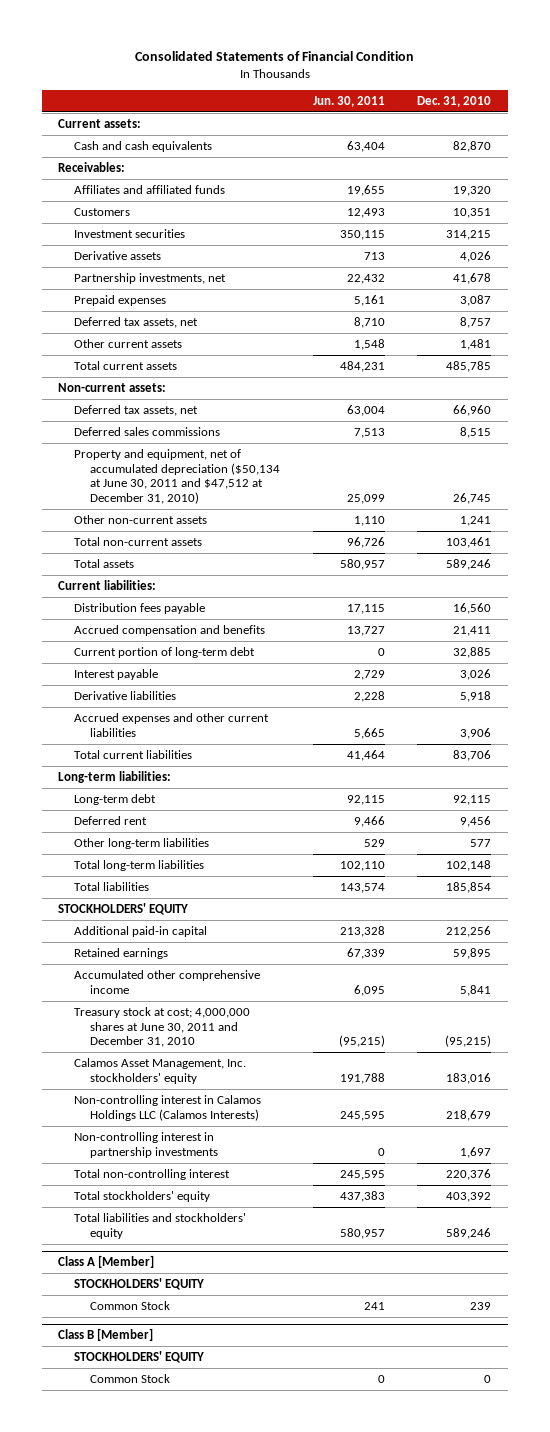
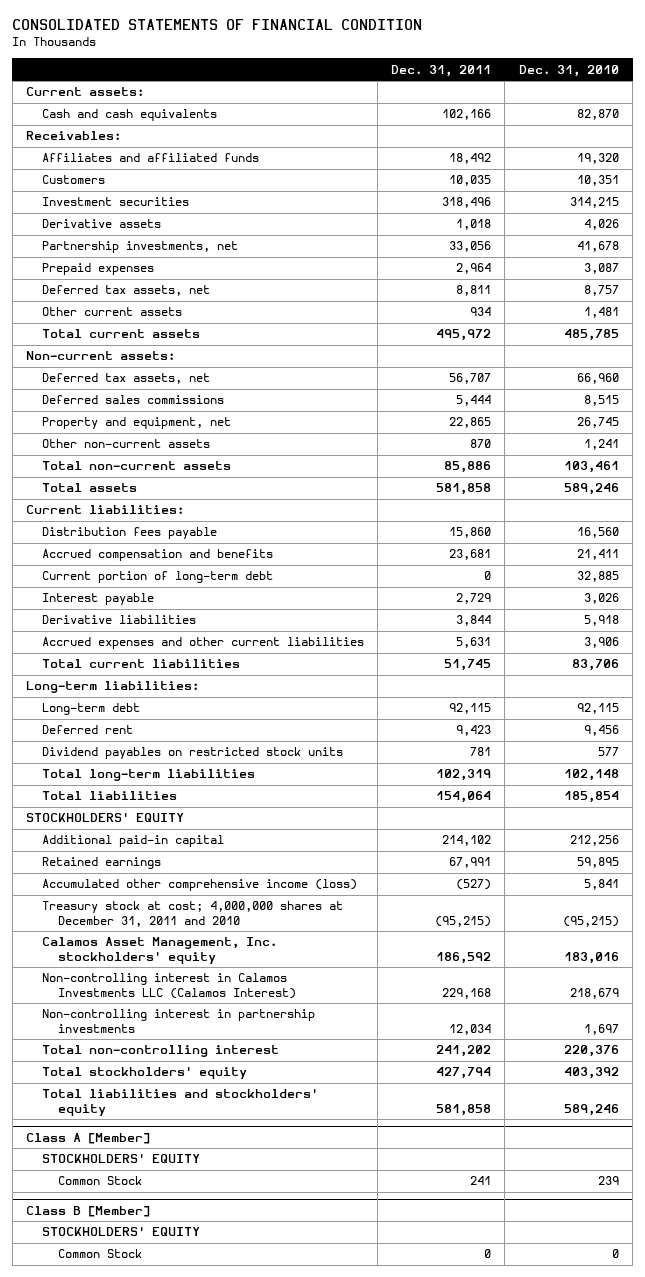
[134,50,414,61] Consolidated Statements of Financial Condition -> [12,19,423,31] CONSOLIDATED STATEMENTS OF FINANCIAL CONDITION
[312,96,385,108] Jun. 30, 2011 -> none
none -> [391,64,492,77] Dec. 31, 2011
[74,449,280,504] Property and equipment, net of accumulated depreciation ($50,134 at June 30, 2011 and $47,512 at December 31, 2010) -> [41,417,231,430] Property and equipment, net
[74,838,210,850] Other long-term liabilities -> [41,747,343,760] Dividend payables on restricted stock units
[74,970,261,994] Accumulated other comprehensive income -> [41,879,357,892] Accumulated other comprehensive income (loss)
[74,1007,251,1048] Treasury stock at cost; 4,000,000 shares at June 30, 2011 and December 31, 2010 -> [41,901,343,927] Treasury stock at cost; 4,000,000 shares at December 31, 2011 and 2010
[74,1095,262,1121] Non-controlling interest in Calamos Holdings LLC (Calamos Interests) -> [41,973,296,999] Non-controlling interest in Calamos Investments LLC (Calamos Interest)

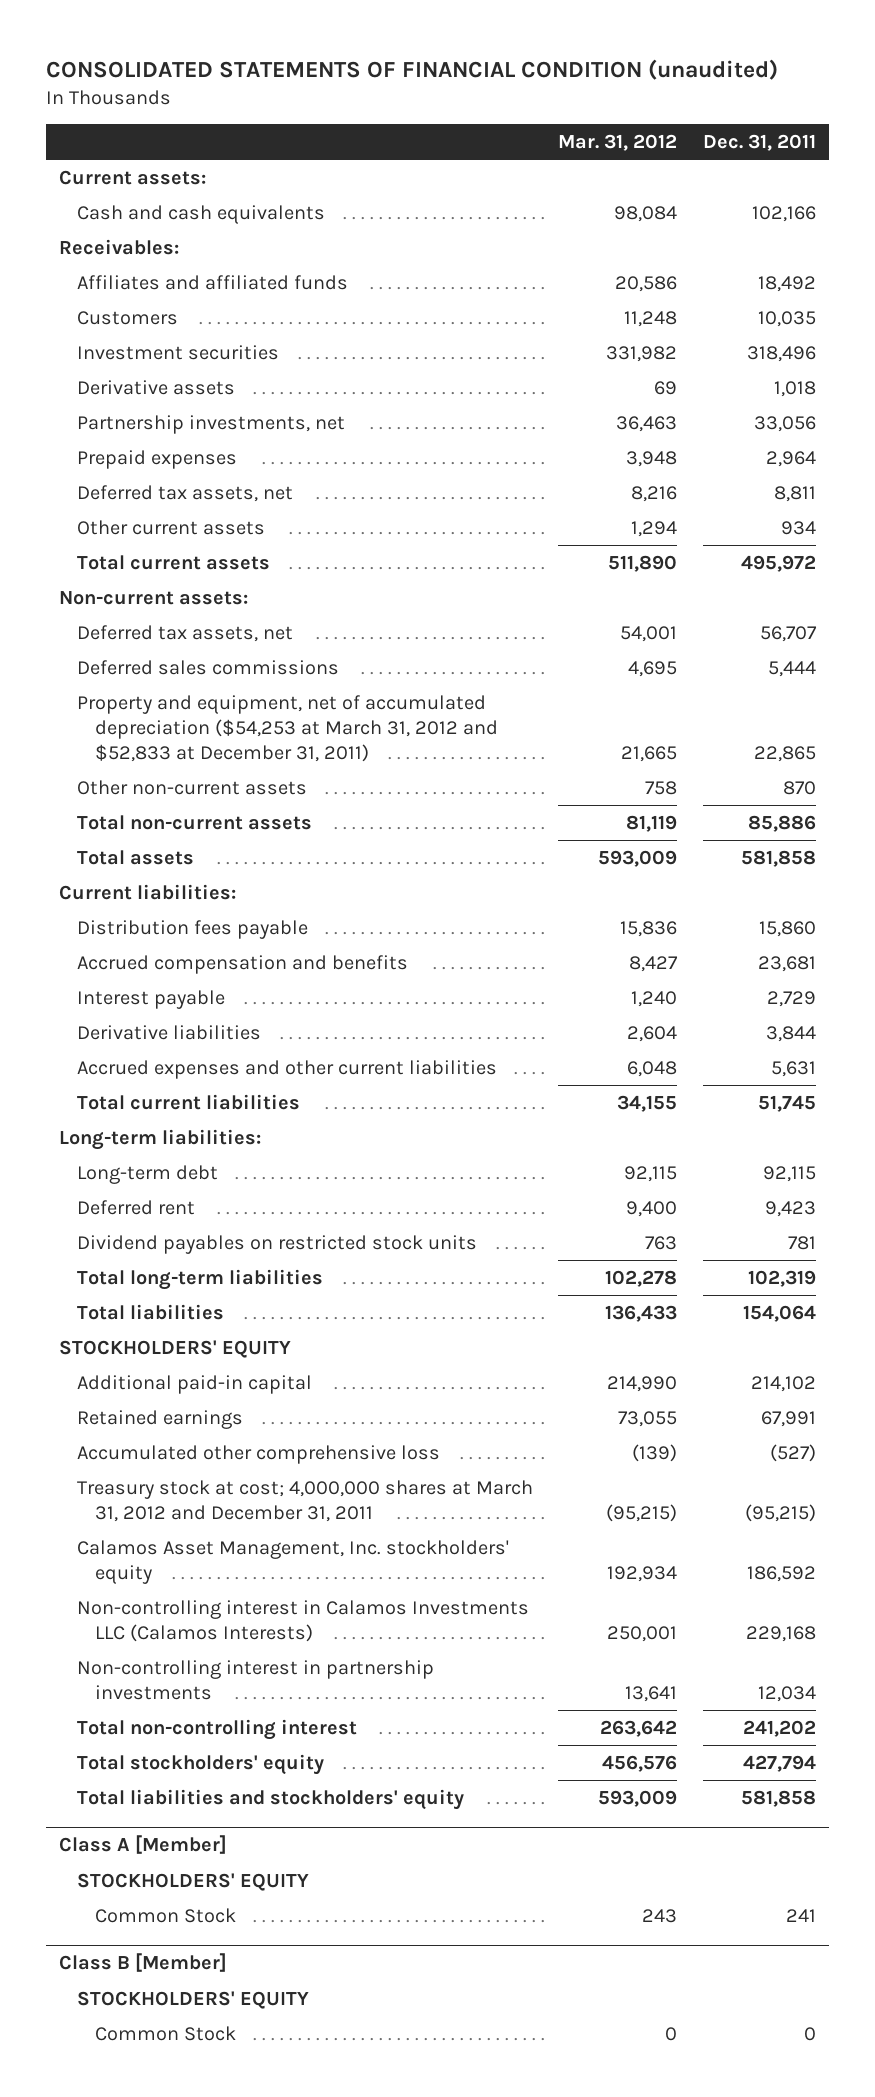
[12,19,423,31] CONSOLIDATED STATEMENTS OF FINANCIAL CONDITION -> [46,59,779,81] CONSOLIDATED STATEMENTS OF FINANCIAL CONDITION (unaudited)
[518,64,619,77] Dec. 31, 2010 -> none
none -> [558,133,678,151] Mar. 31, 2012
[41,417,231,430] Property and equipment, net -> [76,694,498,763] Property and equipment, net of accumulated depreciation ($54,253 at March 31, 2012 and $52,833 at December 31, 2011)
[41,571,273,584] Current portion of long-term debt -> none
[41,879,357,892] Accumulated other comprehensive income (loss) -> [76,1444,440,1464] Accumulated other comprehensive loss
[41,901,343,927] Treasury stock at cost; 4,000,000 shares at December 31, 2011 and 2010 -> [76,1479,533,1523] Treasury stock at cost; 4,000,000 shares at March 31, 2012 and December 31, 2011
[41,973,296,999] Non-controlling interest in Calamos Investments LLC (Calamos Interest) -> [76,1599,529,1643] Non-controlling interest in Calamos Investments LLC (Calamos Interests)

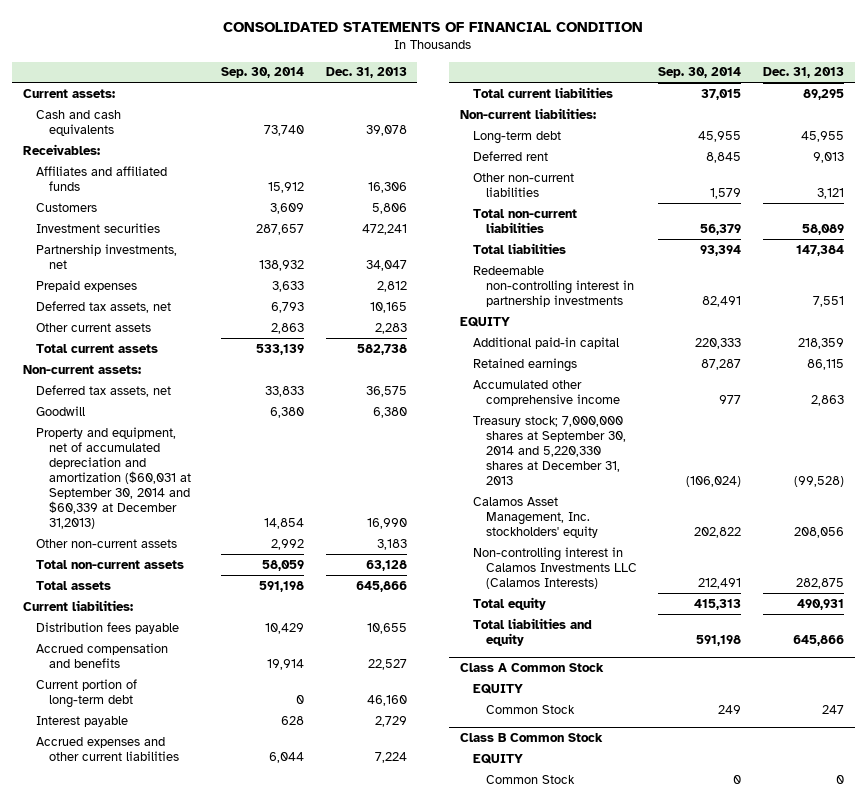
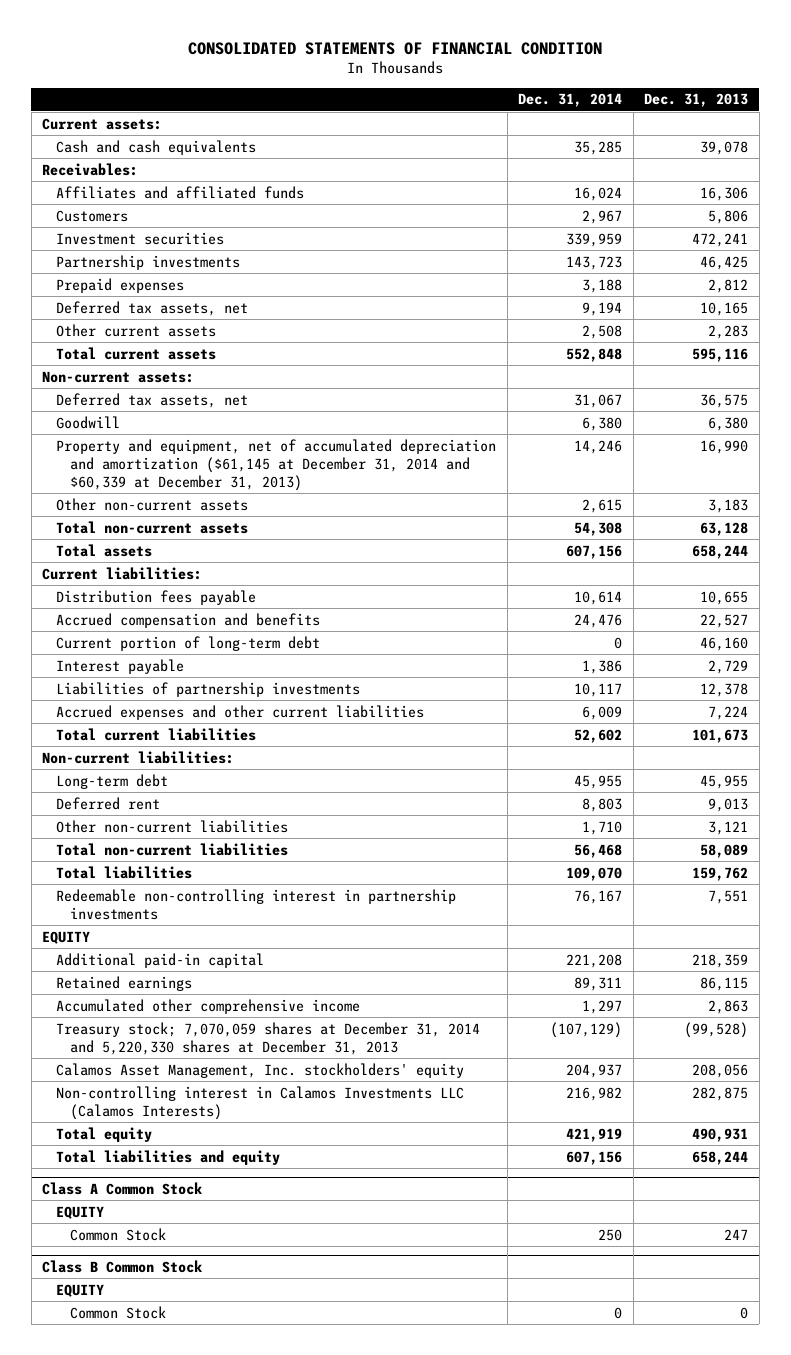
[221,67,305,79] Sep. 30, 2014 -> none
none -> [518,93,623,108] Dec. 31, 2014
[35,243,177,269] Partnership investments, net -> [55,254,240,270] Partnership investments
[365,259,407,271] 34,047 -> [700,255,749,270] 46,425
[356,343,407,355] 582,738 -> [692,347,749,362] 595,116
[35,426,191,530] Property and equipment, net of accumulated depreciation and amortization ($60,031 at September 30, 2014 and $60,339 at December 31,2013) -> [55,438,496,491] Property and equipment, net of accumulated depreciation and amortization ($61,145 at December 31, 2014 and $60,339 at December 31, 2013)
[355,580,407,592] 645,866 -> [692,544,749,559] 658,244
none -> [55,681,360,697] Liabilities of partnership investments
[802,88,844,100] 89,295 -> [692,728,749,743] 101,673
[795,244,844,256] 147,384 -> [692,866,749,881] 159,762
[472,415,626,485] Treasury stock; 7,000,000 shares at September 30, 2014 and 5,220,330 shares at December 31, 2013 -> [55,1021,480,1055] Treasury stock; 7,070,059 shares at December 31, 2014 and 5,220,330 shares at December 31, 2013
[792,634,844,646] 645,866 -> [692,1150,749,1165] 658,244

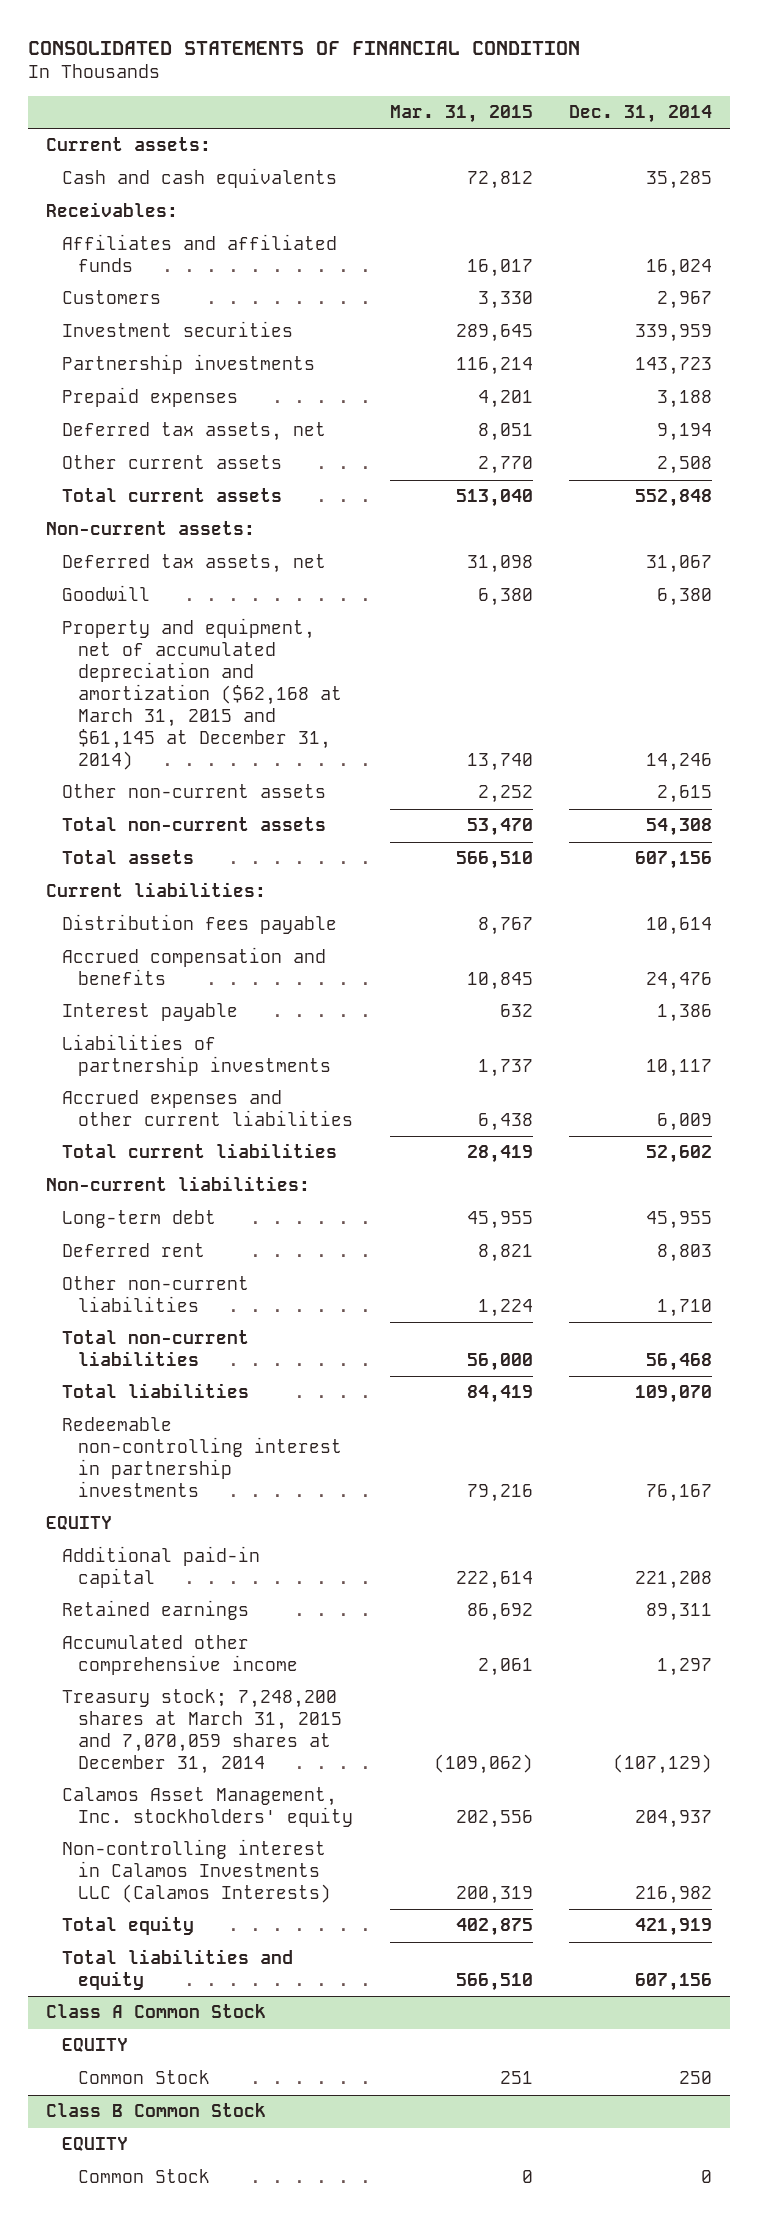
[644,93,749,108] Dec. 31, 2013 -> none
none -> [389,105,533,124] Mar. 31, 2015
[55,438,496,491] Property and equipment, net of accumulated depreciation and amortization ($61,145 at December 31, 2014 and $60,339 at December 31, 2013) -> [62,618,343,770] Property and equipment, net of accumulated depreciation and amortization ($62,168 at March 31, 2015 and $61,145 at December 31, 2014)
[55,635,320,651] Current portion of long-term debt -> none
[55,1021,480,1055] Treasury stock; 7,070,059 shares at December 31, 2014 and 5,220,330 shares at December 31, 2013 -> [62,1689,343,1775] Treasury stock; 7,248,200 shares at March 31, 2015 and 7,070,059 shares at December 31, 2014

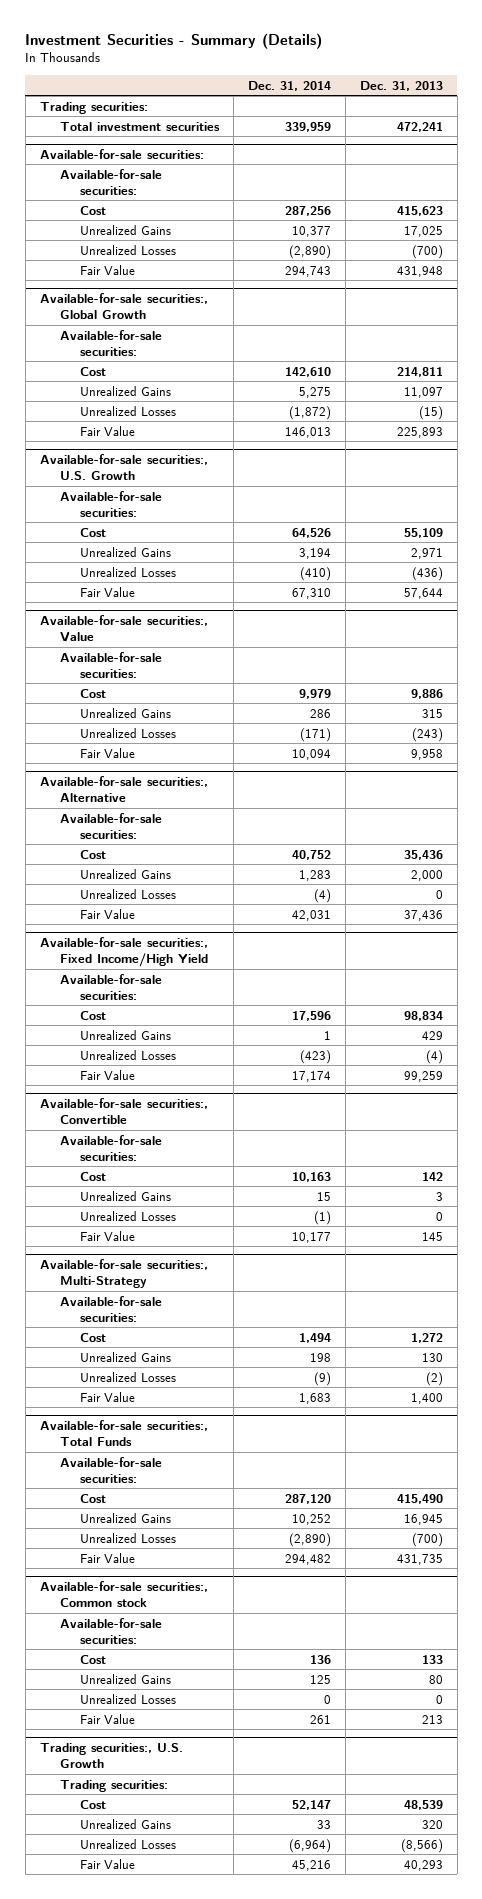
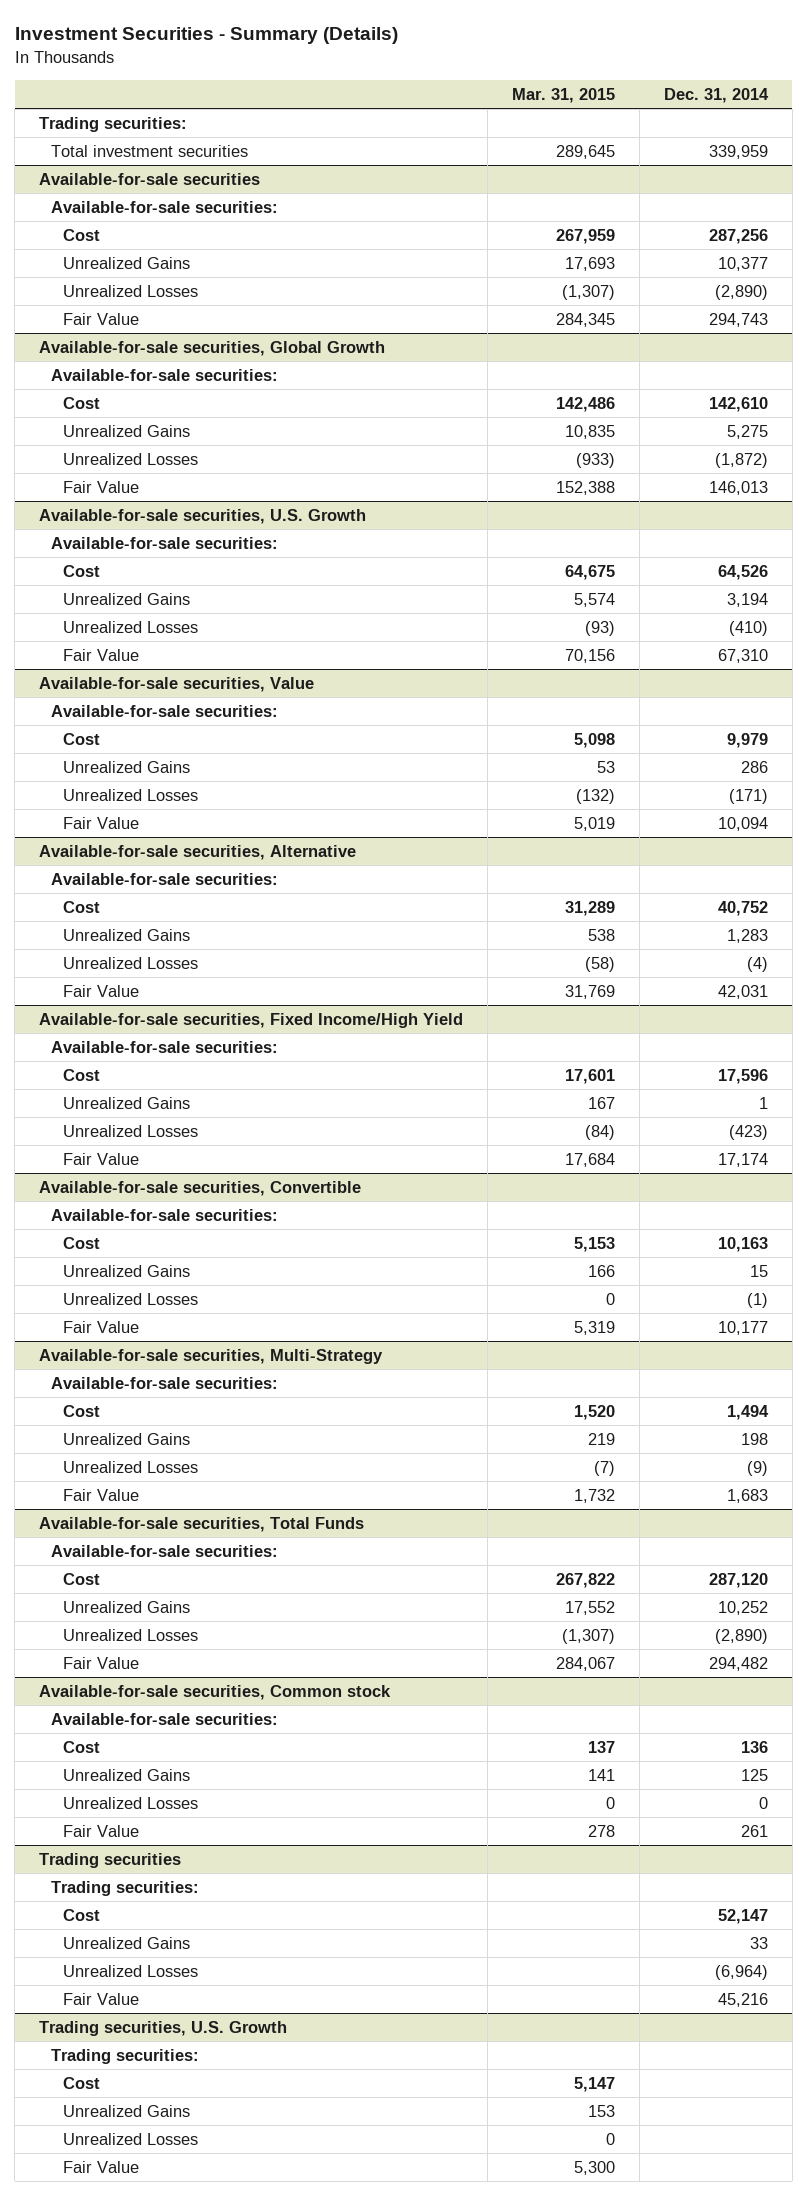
[359,80,443,91] Dec. 31, 2013 -> none
none -> [511,87,615,103] Mar. 31, 2015
[39,148,204,159] Available-for-sale securities: -> [38,172,260,185] Available-for-sale securities
[39,292,208,319] Available-for-sale securities:, Global Growth -> [38,340,385,356] Available-for-sale securities, Global Growth
[39,453,208,480] Available-for-sale securities:, U.S. Growth -> [38,508,366,524] Available-for-sale securities, U.S. Growth
[39,614,208,642] Available-for-sale securities:, Value -> [38,676,314,692] Available-for-sale securities, Value
[39,775,208,802] Available-for-sale securities:, Alternative -> [38,844,356,860] Available-for-sale securities, Alternative
[39,936,208,967] Available-for-sale securities:, Fixed Income/High Yield -> [38,1012,463,1028] Available-for-sale securities, Fixed Income/High Yield
[39,1097,208,1124] Available-for-sale securities:, Convertible -> [38,1180,361,1196] Available-for-sale securities, Convertible
[39,1258,208,1288] Available-for-sale securities:, Multi-Strategy -> [38,1348,383,1364] Available-for-sale securities, Multi-Strategy
[39,1419,208,1446] Available-for-sale securities:, Total Funds -> [38,1516,364,1532] Available-for-sale securities, Total Funds
[39,1580,208,1607] Available-for-sale securities:, Common stock -> [38,1684,391,1700] Available-for-sale securities, Common stock
[39,1742,183,1768] Trading securities:, U.S. Growth -> none
none -> [38,1852,181,1868] Trading securities
none -> [38,2020,287,2036] Trading securities, U.S. Growth
none -> [50,2048,199,2064] Trading securities:
none -> [62,2076,100,2089] Cost
none -> [62,2104,190,2117] Unrealized Gains
none -> [62,2132,198,2145] Unrealized Losses
none -> [62,2160,139,2173] Fair Value

